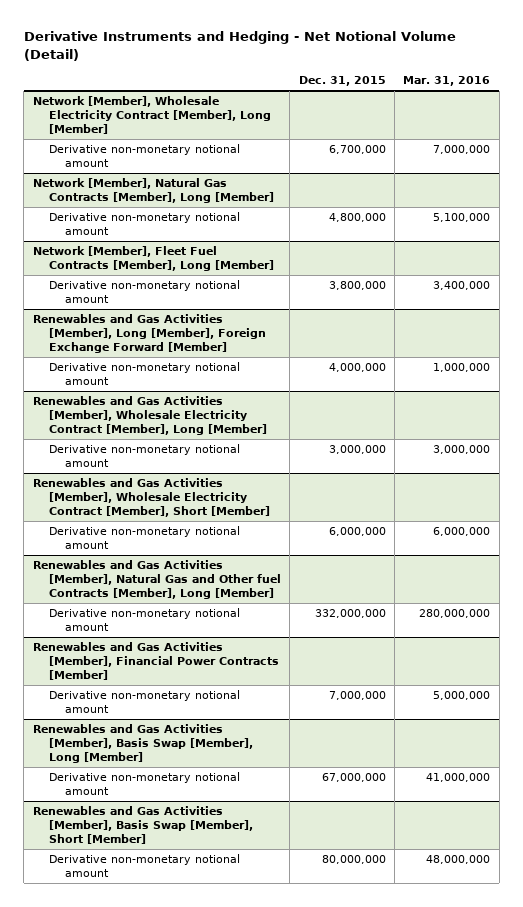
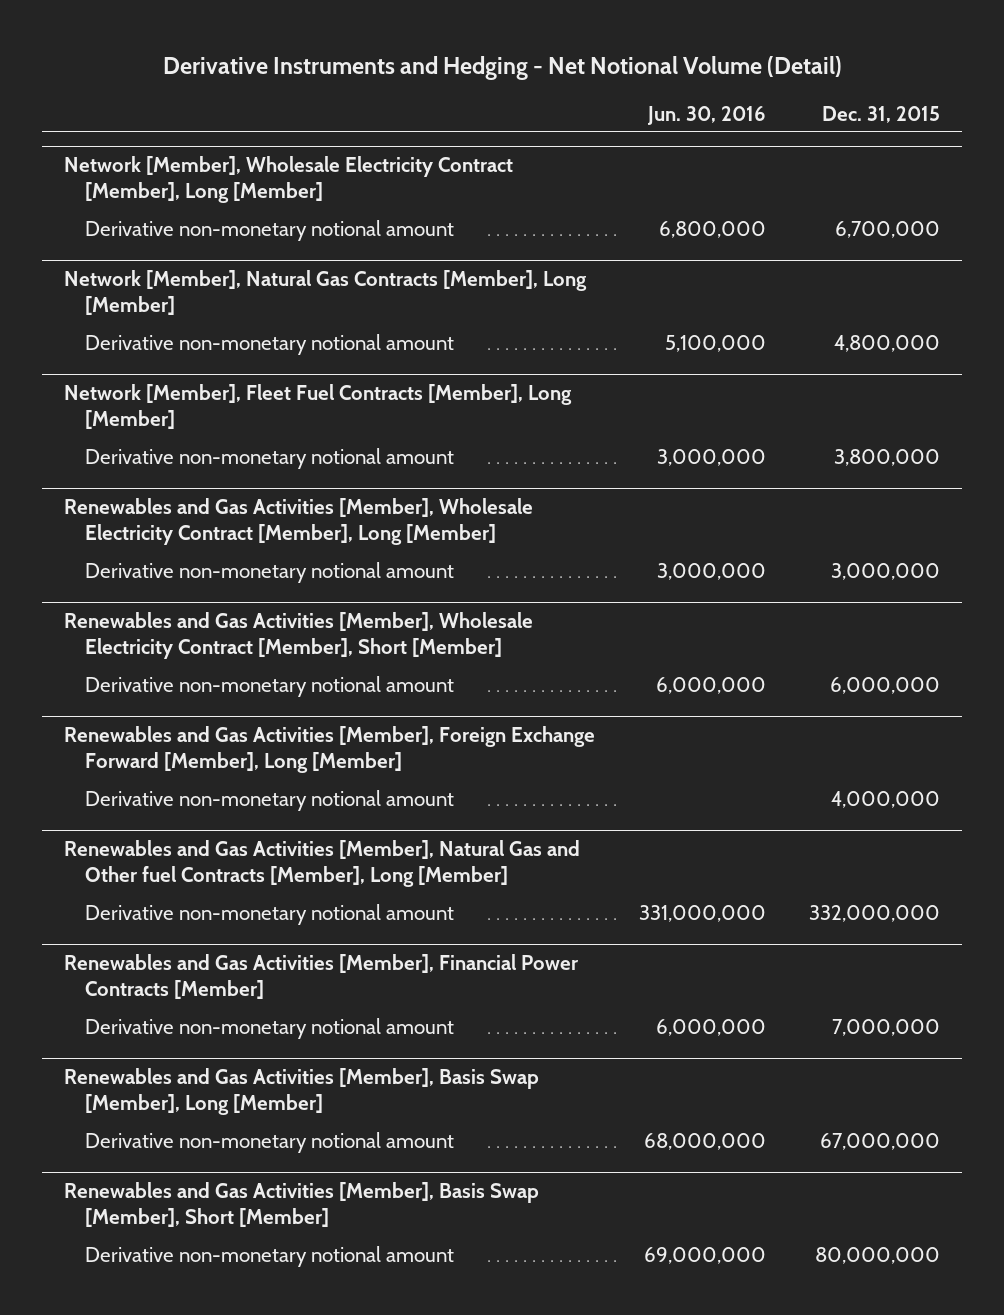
[403,76,491,87] Mar. 31, 2016 -> none
none -> [646,105,766,125] Jun. 30, 2016
[32,314,266,353] Renewables and Gas Activities [Member], Long [Member], Foreign Exchange Forward [Member] -> none
[48,362,240,386] Derivative non-monetary notional amount -> none
none -> [64,725,596,774] Renewables and Gas Activities [Member], Foreign Exchange Forward [Member], Long [Member]
none -> [85,789,455,811] Derivative non-monetary notional amount

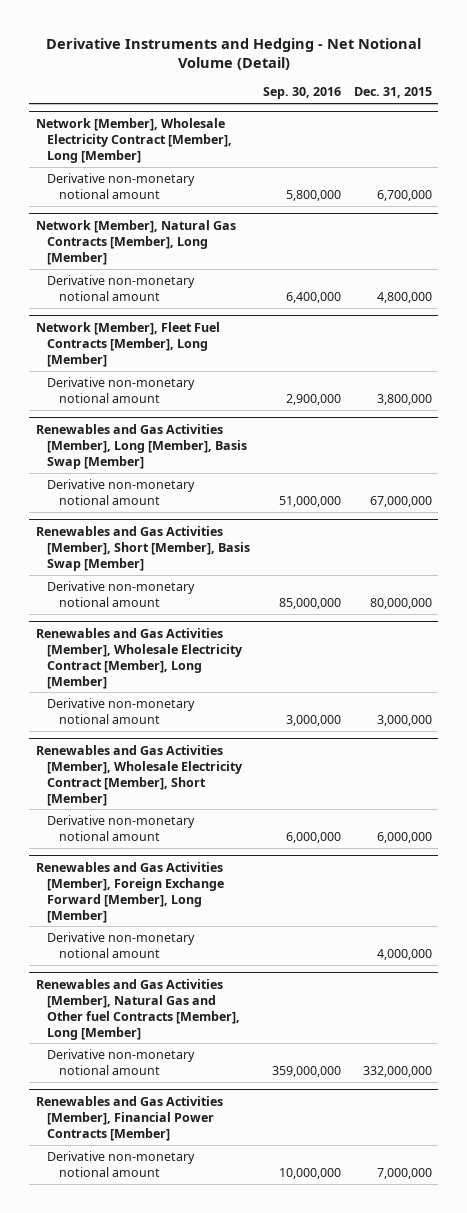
[646,105,766,125] Jun. 30, 2016 -> none
none -> [262,87,341,100] Sep. 30, 2016
none -> [35,423,248,469] Renewables and Gas Activities [Member], Long [Member], Basis Swap [Member]
none -> [47,478,196,505] Derivative non-monetary notional amount
none -> [35,525,251,571] Renewables and Gas Activities [Member], Short [Member], Basis Swap [Member]
none -> [47,580,196,607] Derivative non-monetary notional amount
[64,1067,540,1116] Renewables and Gas Activities [Member], Basis Swap [Member], Long [Member] -> none
[85,1131,455,1153] Derivative non-monetary notional amount -> none
[64,1181,540,1228] Renewables and Gas Activities [Member], Basis Swap [Member], Short [Member] -> none
[85,1245,455,1267] Derivative non-monetary notional amount -> none

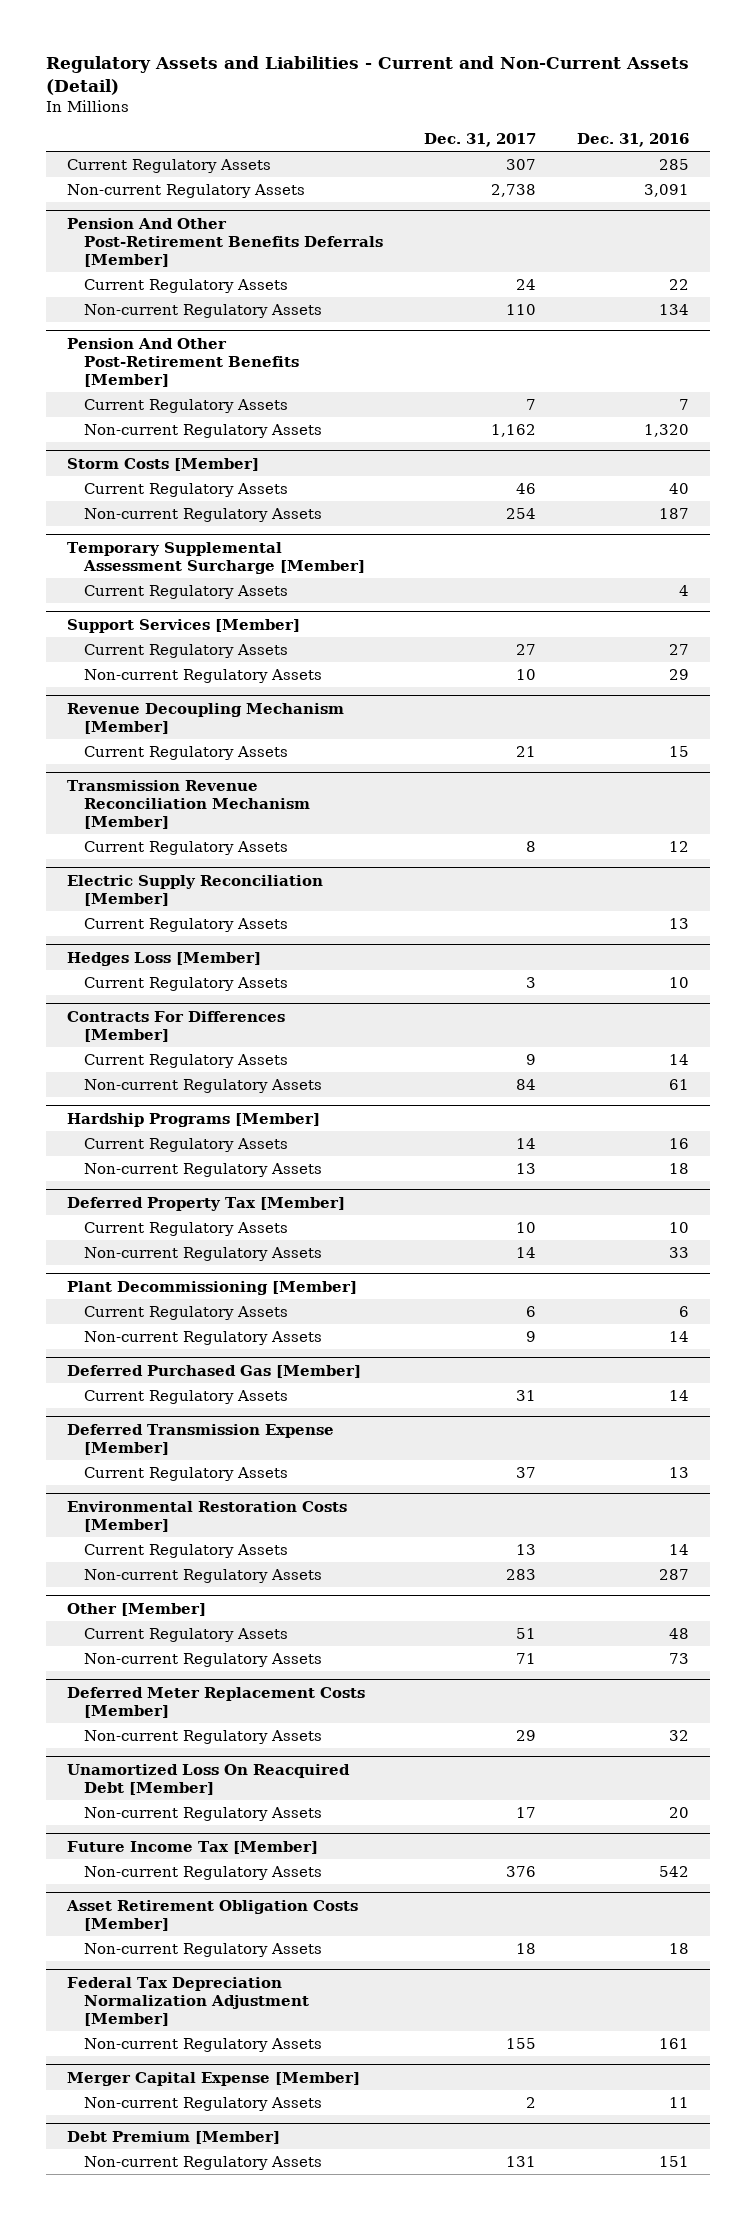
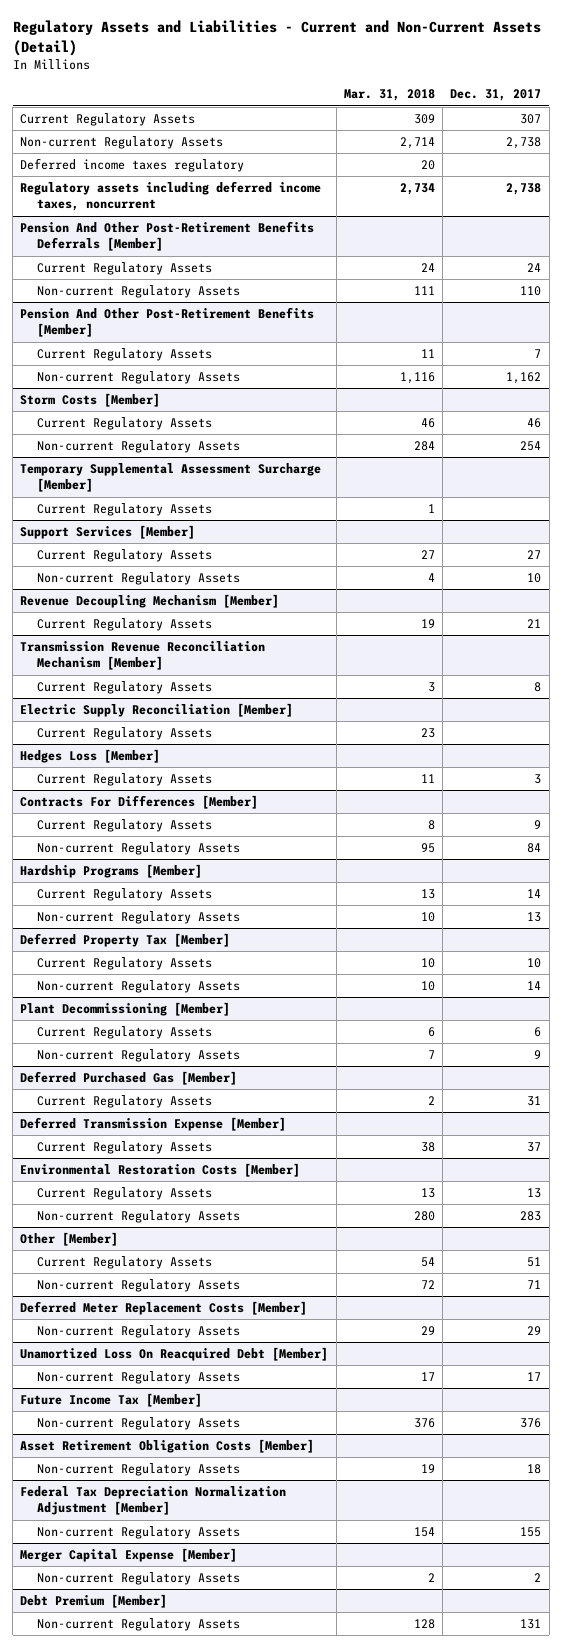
[577,133,690,148] Dec. 31, 2016 -> none
none -> [343,89,435,102] Mar. 31, 2018
none -> [20,158,245,173] Deferred income taxes regulatory
none -> [20,181,322,212] Regulatory assets including deferred income taxes, noncurrent

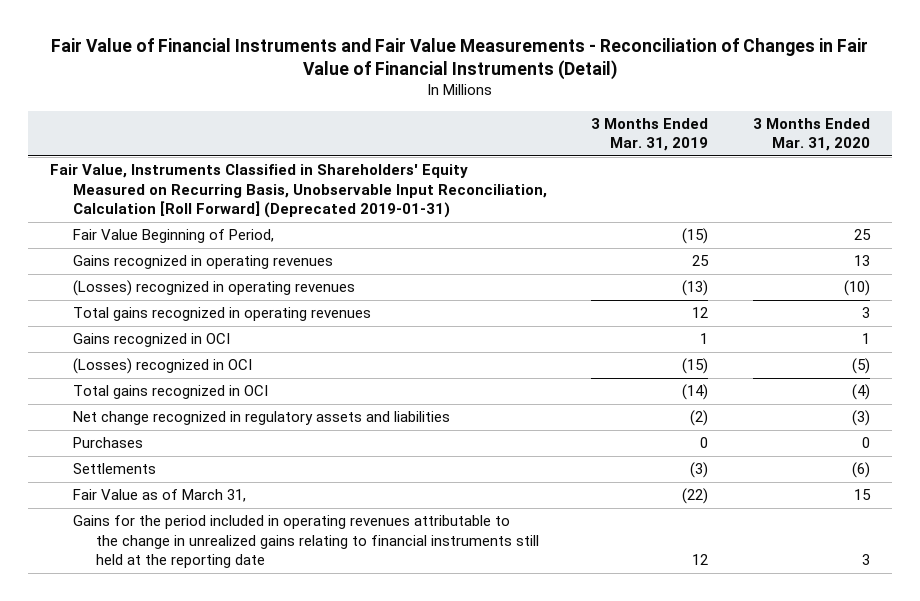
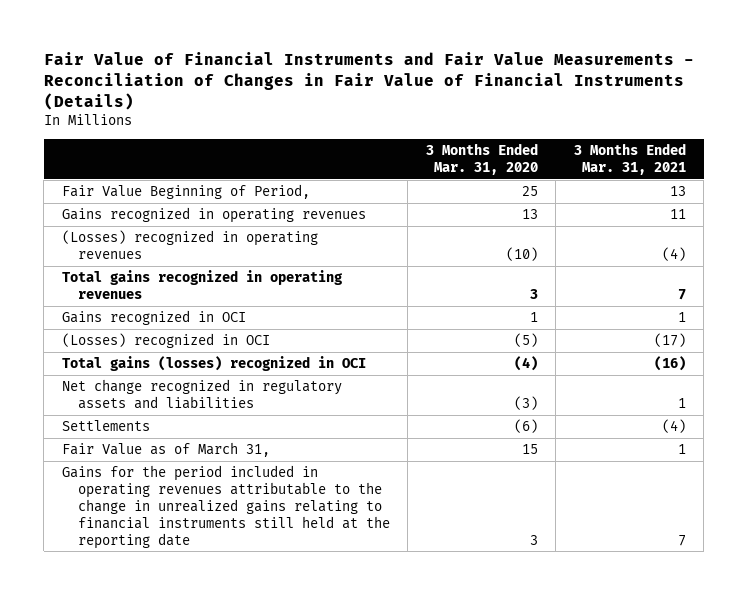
[51,37,869,80] Fair Value of Financial Instruments and Fair Value Measurements - Reconciliation of Changes in Fair Value of Financial Instruments (Detail) -> [43,51,694,110] Fair Value of Financial Instruments and Fair Value Measurements - Reconciliation of Changes in Fair Value of Financial Instruments (Details)
[591,117,709,152] 3 Months Ended Mar. 31, 2019 -> none
none -> [573,143,686,176] 3 Months Ended Mar. 31, 2021
[50,164,548,219] Fair Value, Instruments Classified in Shareholders' Equity Measured on Recurring Basis, Unobservable Input Reconciliation, Calculation [Roll Forward] (Deprecated 2019-01-31) -> none
[73,385,269,400] Total gains recognized in OCI -> [61,356,366,372] Total gains (losses) recognized in OCI
[73,437,144,449] Purchases -> none

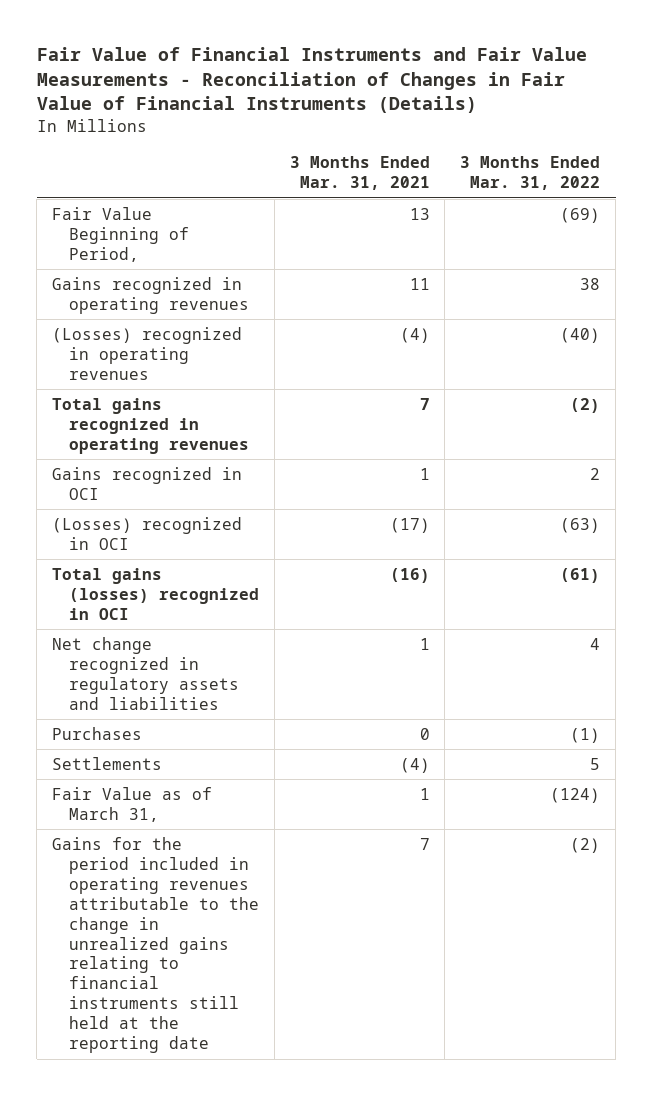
[425,143,538,176] 3 Months Ended Mar. 31, 2020 -> none
none -> [460,156,601,191] 3 Months Ended Mar. 31, 2022
none -> [51,726,142,740] Purchases

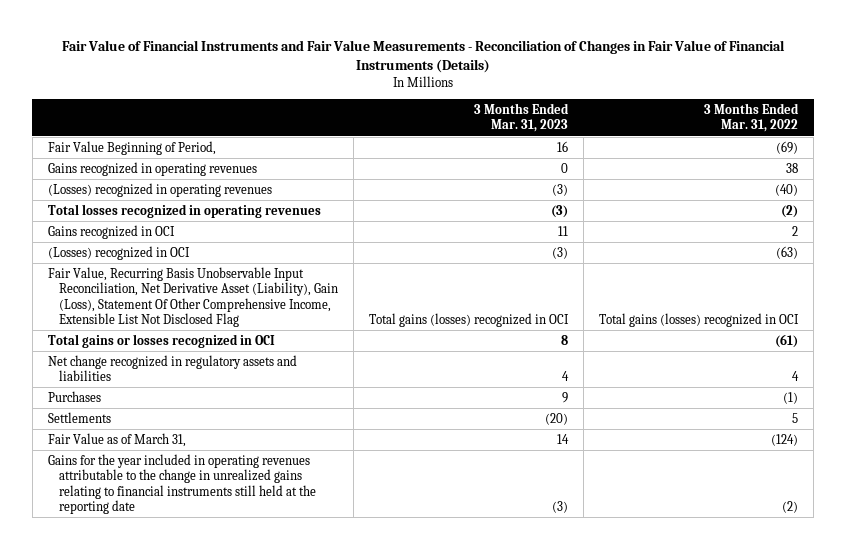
[289,156,430,191] 3 Months Ended Mar. 31, 2021 -> none
none -> [474,102,570,133] 3 Months Ended Mar. 31, 2023
[51,397,249,454] Total gains recognized in operating revenues -> [47,203,321,218] Total losses recognized in operating revenues
none -> [47,266,339,328] Fair Value, Recurring Basis Unobservable Input Reconciliation, Net Derivative Asset (Liability), Gain (Loss), Statement Of Other Comprehensive Income, Extensible List Not Disclosed Flag
[51,567,259,620] Total gains (losses) recognized in OCI -> [47,333,275,348] Total gains or losses recognized in OCI
[51,836,259,1054] Gains for the period included in operating revenues attributable to the change in unrealized gains relating to financial instruments still held at the reporting date -> [47,453,317,515] Gains for the year included in operating revenues attributable to the change in unrealized gains relating to financial instruments still held at the reporting date

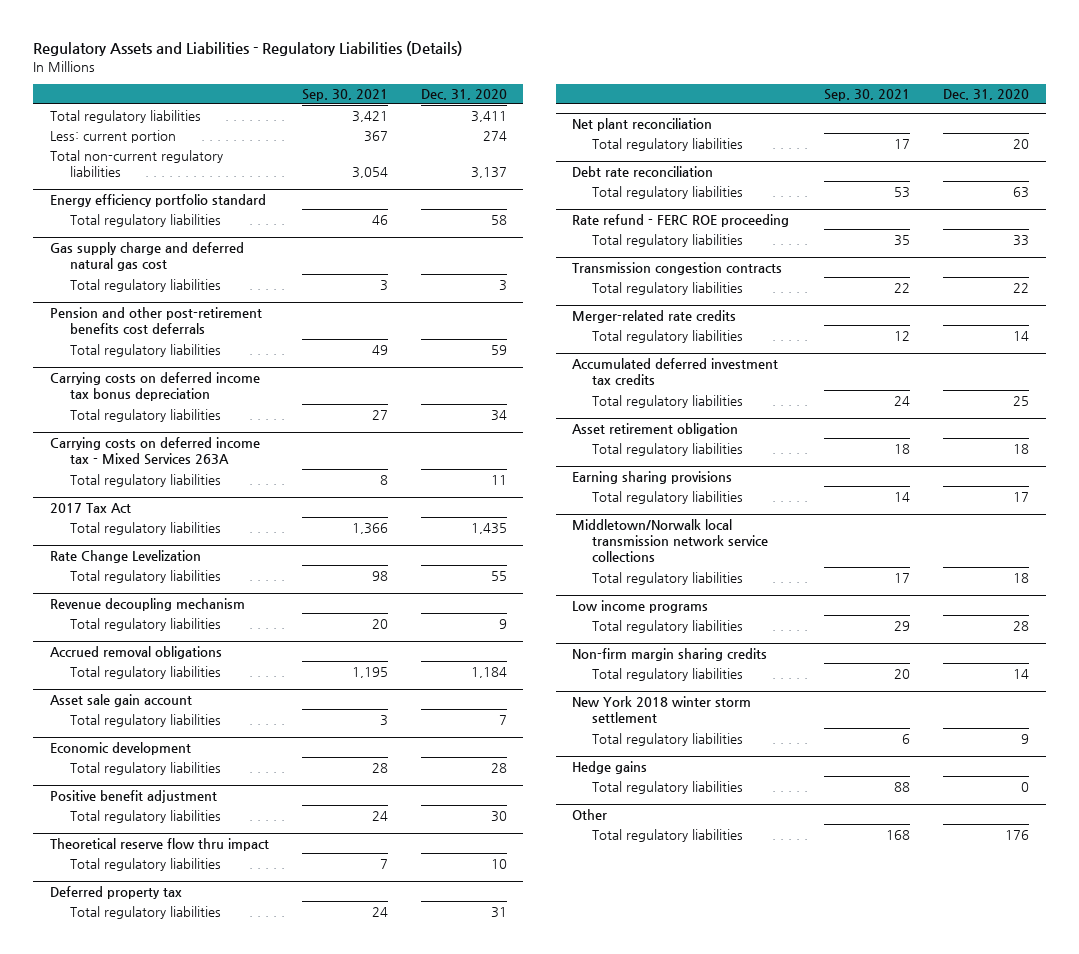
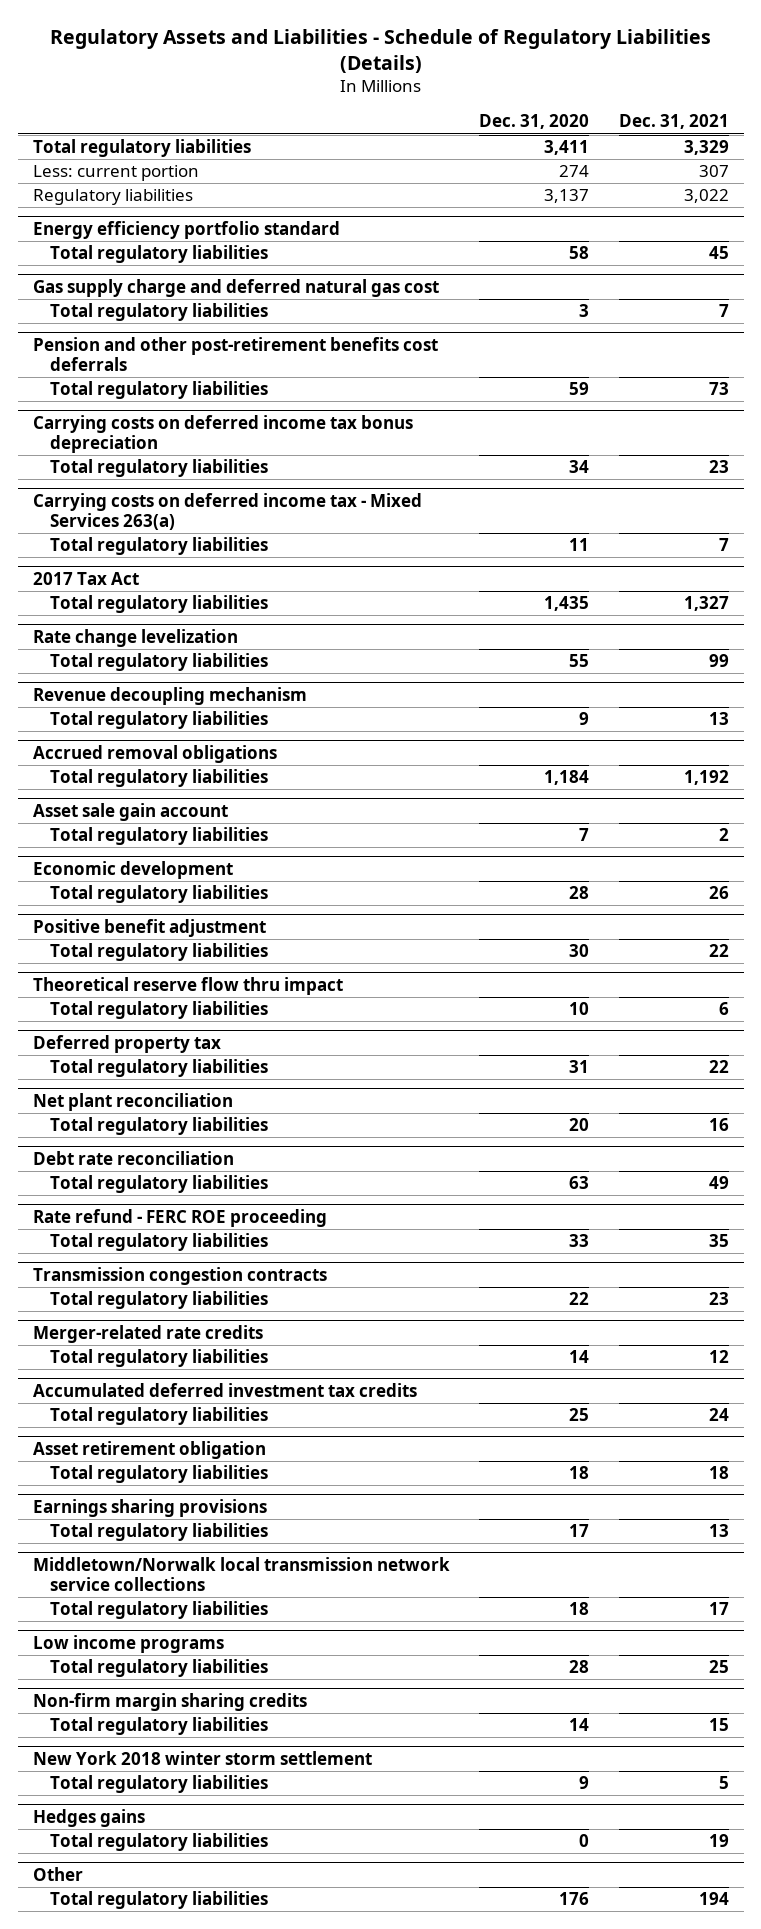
[33,41,463,57] Regulatory Assets and Liabilities - Regulatory Liabilities (Details) -> [49,28,711,73] Regulatory Assets and Liabilities - Schedule of Regulatory Liabilities (Details)
[301,89,388,102] Sep. 30, 2021 -> none
none -> [618,114,729,130] Dec. 31, 2021
[49,149,223,177] Total non-current regulatory liabilities -> [32,189,193,206] Regulatory liabilities
[49,436,260,466] Carrying costs on deferred income tax - Mixed Services 263A -> [32,493,422,531] Carrying costs on deferred income tax - Mixed Services 263(a)
[49,549,201,563] Rate Change Levelization -> [32,629,238,648] Rate change levelization
[572,470,733,484] Earning sharing provisions -> [32,1499,267,1518] Earnings sharing provisions
[572,760,648,774] Hedge gains -> [32,1809,145,1828] Hedges gains

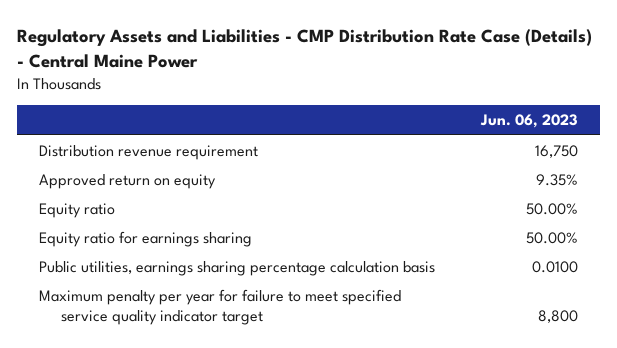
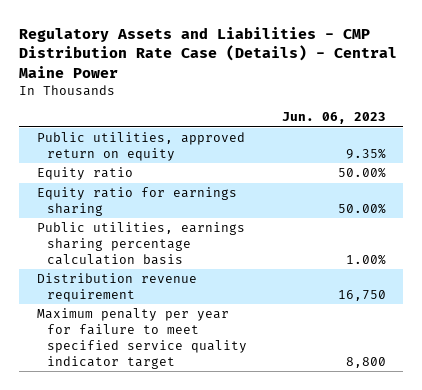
[39,174,217,190] Approved return on equity -> [36,132,245,162] Public utilities, approved return on equity
[531,261,578,274] 0.0100 -> [345,253,386,265] 1.00%
[39,145,259,161] Distribution revenue requirement -> [36,273,197,303] Distribution revenue requirement

